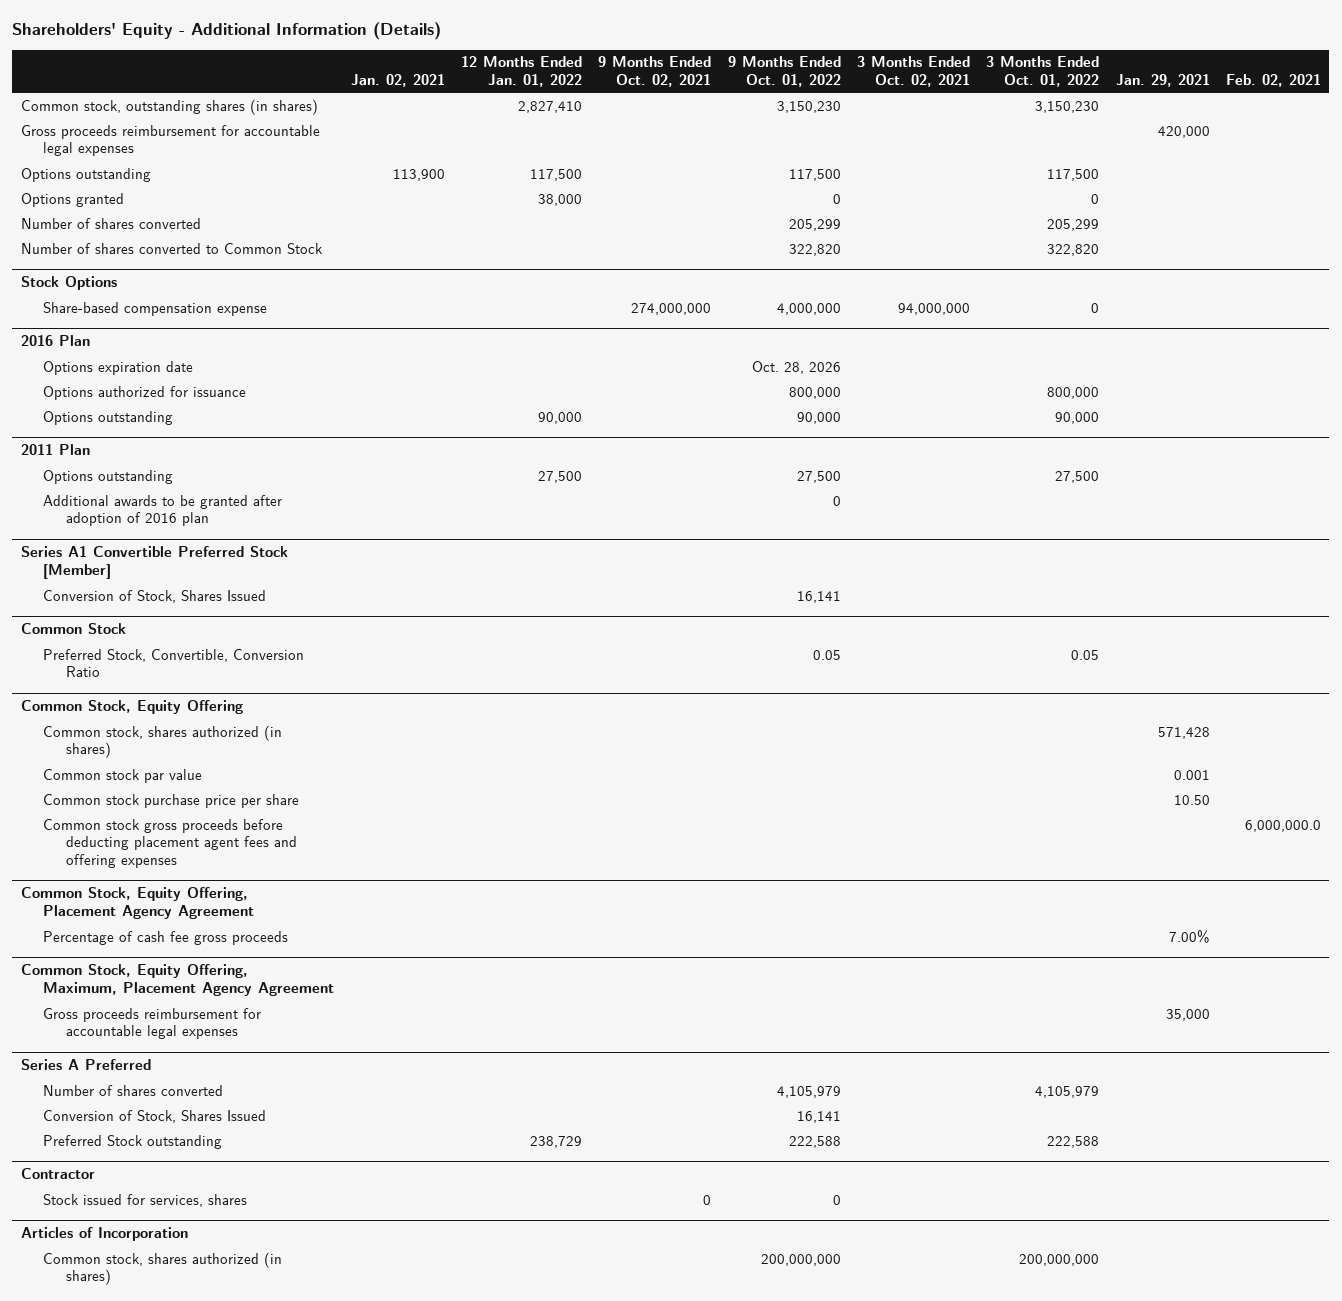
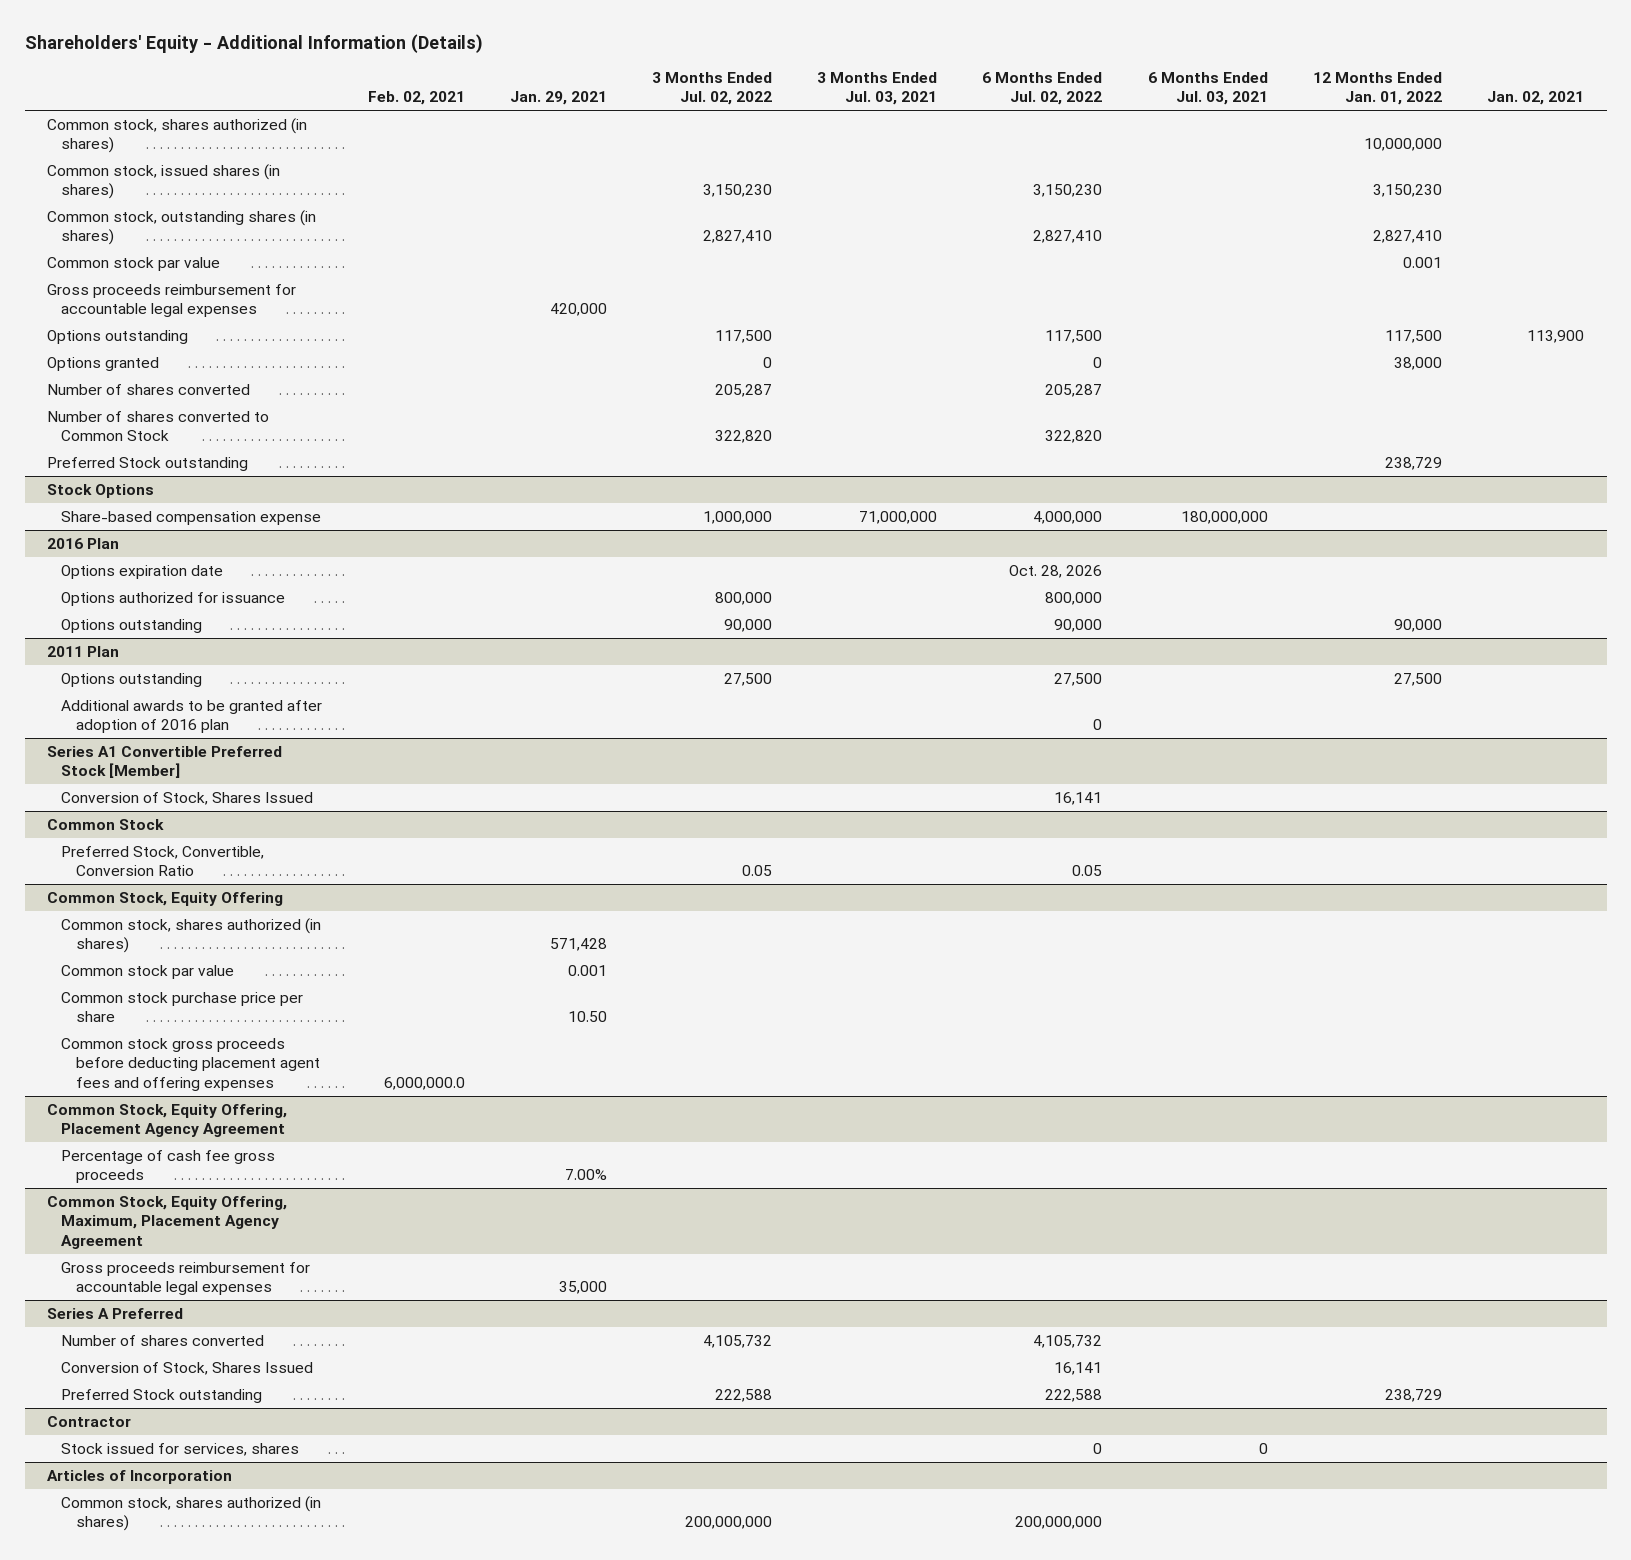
[598,56,712,87] 9 Months Ended Oct. 02, 2021 -> none
[727,56,841,87] 9 Months Ended Oct. 01, 2022 -> none
[856,56,970,87] 3 Months Ended Oct. 02, 2021 -> none
[986,56,1100,87] 3 Months Ended Oct. 01, 2022 -> none
none -> [651,71,772,106] 3 Months Ended Jul. 02, 2022
none -> [817,71,938,106] 3 Months Ended Jul. 03, 2021
none -> [982,71,1103,106] 6 Months Ended Jul. 02, 2022
none -> [1147,71,1268,106] 6 Months Ended Jul. 03, 2021
none -> [47,117,308,154] Common stock, shares authorized (in shares)
none -> [47,163,281,200] Common stock, issued shares (in shares)
none -> [47,256,221,271] Common stock par value
none -> [47,456,249,471] Preferred Stock outstanding

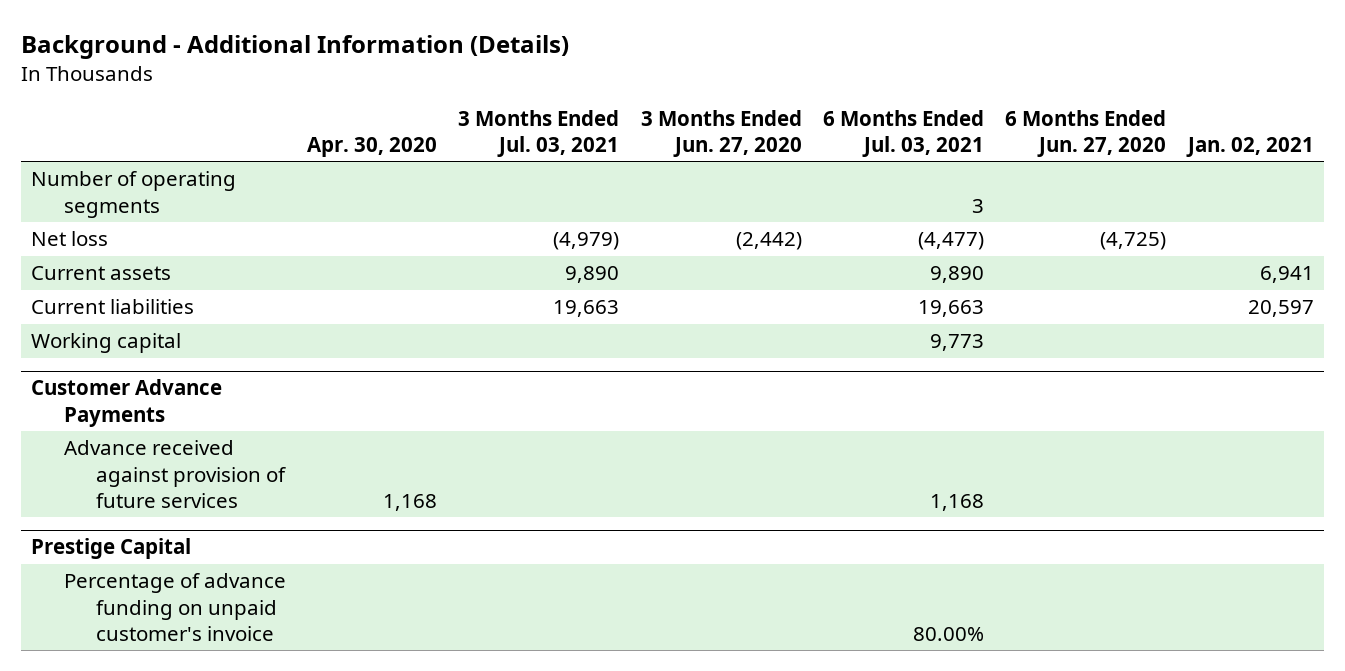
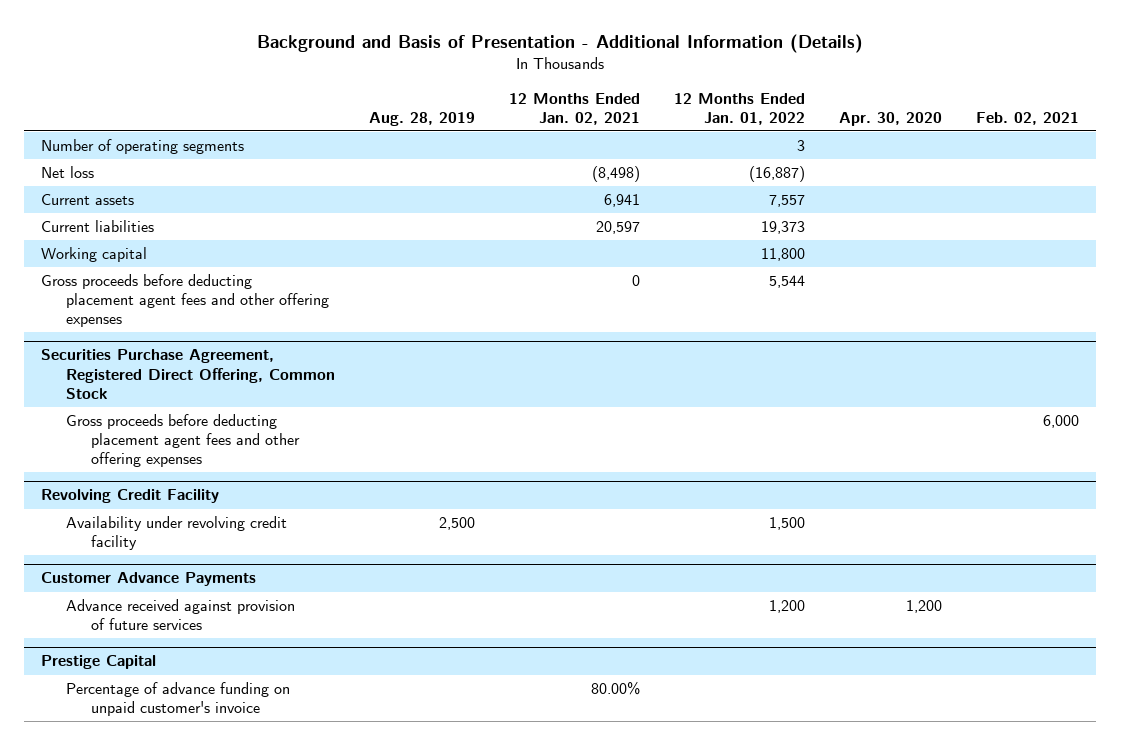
[20,34,569,59] Background - Additional Information (Details) -> [257,34,864,54] Background and Basis of Presentation - Additional Information (Details)
[458,109,620,158] 3 Months Ended Jul. 03, 2021 -> none
[640,109,802,158] 3 Months Ended Jun. 27, 2020 -> none
[823,109,985,158] 6 Months Ended Jul. 03, 2021 -> none
[1005,109,1167,158] 6 Months Ended Jun. 27, 2020 -> none
[1185,137,1314,158] Jan. 02, 2021 -> none
none -> [368,111,475,126] Aug. 28, 2019
none -> [509,92,641,125] 12 Months Ended Jan. 02, 2021
none -> [674,92,806,125] 12 Months Ended Jan. 01, 2022
none -> [976,111,1080,125] Feb. 02, 2021
none -> [41,273,329,328] Gross proceeds before deducting placement agent fees and other offering expenses
none -> [41,349,335,399] Securities Purchase Agreement, Registered Direct Offering, Common Stock
none -> [65,413,300,468] Gross proceeds before deducting placement agent fees and other offering expenses
none -> [41,489,220,504] Revolving Credit Facility
none -> [65,515,287,551] Availability under revolving credit facility
[382,493,437,511] 1,168 -> [906,599,943,613] 1,200

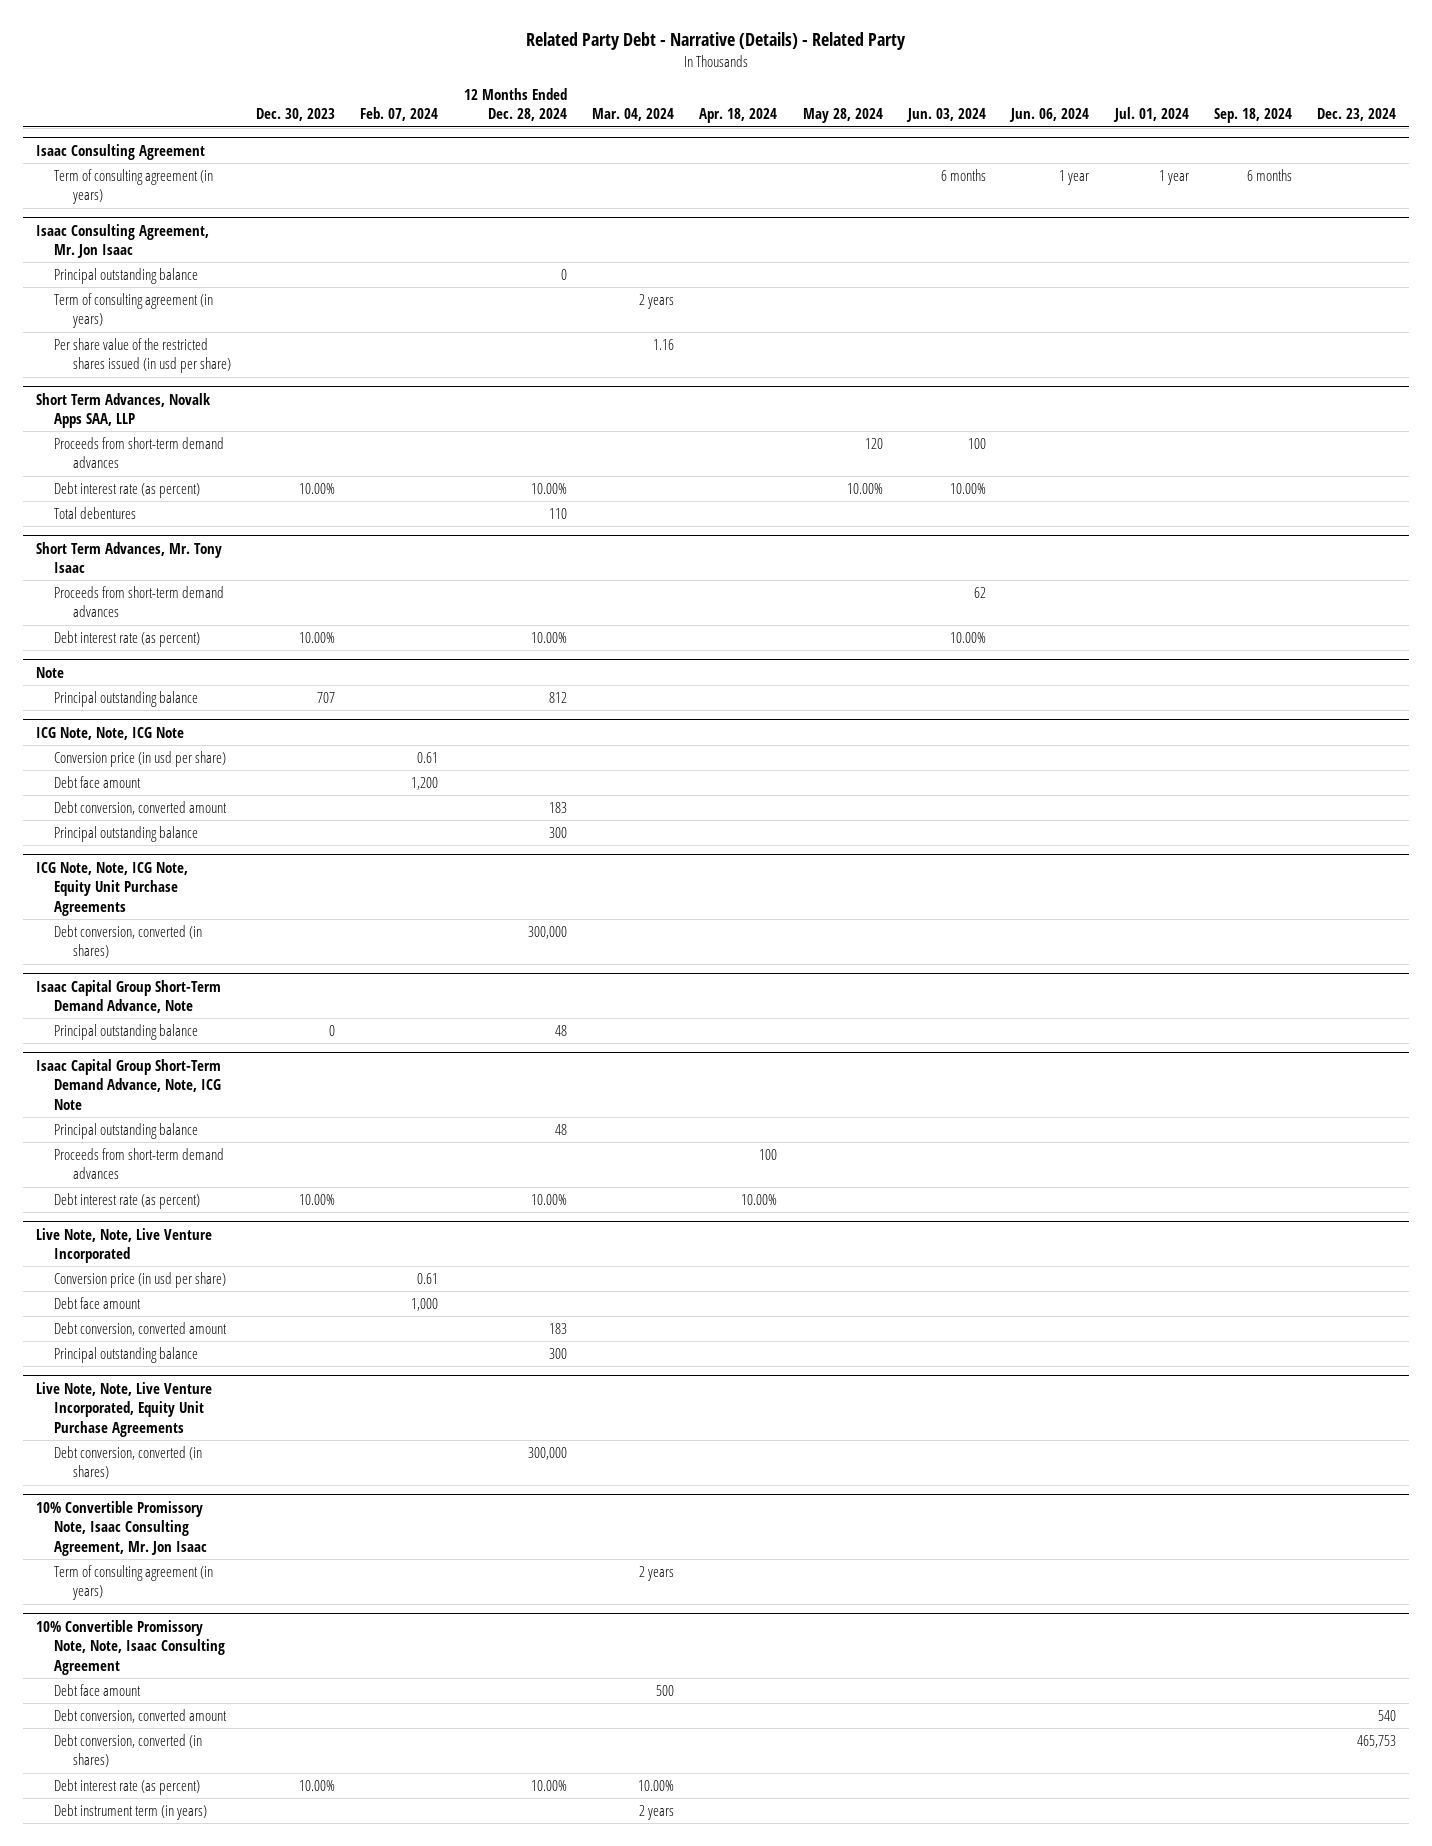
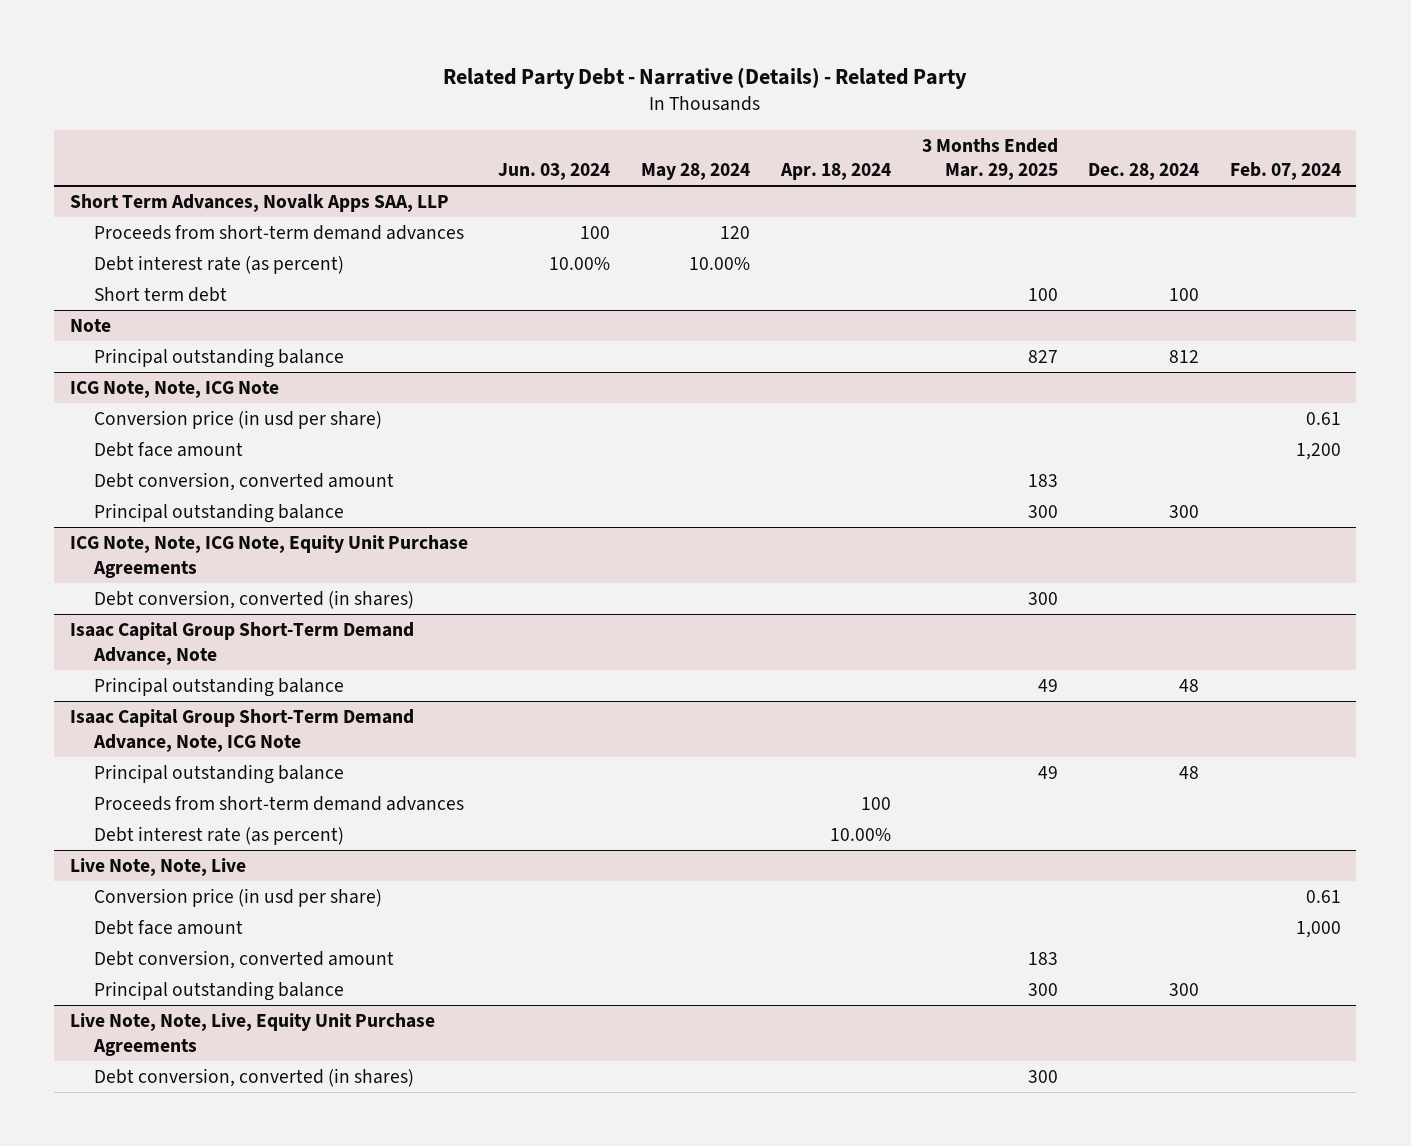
[256,108,336,122] Dec. 30, 2023 -> none
[463,87,567,122] 12 Months Ended Dec. 28, 2024 -> none
[591,108,674,122] Mar. 04, 2024 -> none
[1009,108,1090,123] Jun. 06, 2024 -> none
[1112,107,1189,123] Jul. 01, 2024 -> none
[1213,108,1292,124] Sep. 18, 2024 -> none
[1317,108,1397,122] Dec. 23, 2024 -> none
none -> [921,137,1058,181] 3 Months Ended Mar. 29, 2025
none -> [1088,163,1200,181] Dec. 28, 2024
[35,143,205,160] Isaac Consulting Agreement -> none
[54,168,214,205] Term of consulting agreement (in years) -> none
[35,223,209,259] Isaac Consulting Agreement, Mr. Jon Isaac -> none
[54,267,199,284] Principal outstanding balance -> none
[54,292,214,329] Term of consulting agreement (in years) -> none
[54,337,231,374] Per share value of the restricted shares issued (in usd per share) -> none
[35,541,222,574] Short Term Advances, Mr. Tony Isaac -> none
[54,585,225,618] Proceeds from short-term demand advances -> none
[54,630,201,647] Debt interest rate (as percent) -> none
[54,506,137,519] Total debentures -> [94,287,228,303] Short term debt
[35,1227,212,1264] Live Note, Note, Live Venture Incorporated -> [69,858,246,877] Live Note, Note, Live
[35,1381,212,1437] Live Note, Note, Live Venture Incorporated, Equity Unit Purchase Agreements -> [69,1013,435,1056] Live Note, Note, Live, Equity Unit Purchase Agreements
[35,1500,208,1556] 10% Convertible Promissory Note, Isaac Consulting Agreement, Mr. Jon Isaac -> none
[54,1564,214,1601] Term of consulting agreement (in years) -> none
[35,1619,226,1675] 10% Convertible Promissory Note, Note, Isaac Consulting Agreement -> none
[54,1683,142,1696] Debt face amount -> none
[54,1708,228,1723] Debt conversion, converted amount -> none
[54,1733,203,1768] Debt conversion, converted (in shares) -> none
[54,1778,201,1795] Debt interest rate (as percent) -> none
[54,1803,208,1820] Debt instrument term (in years) -> none

